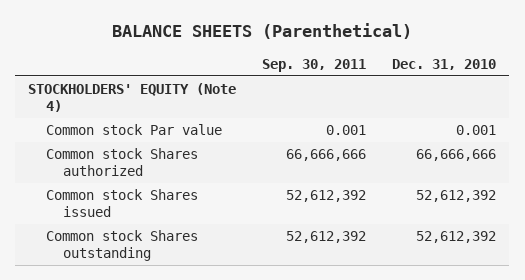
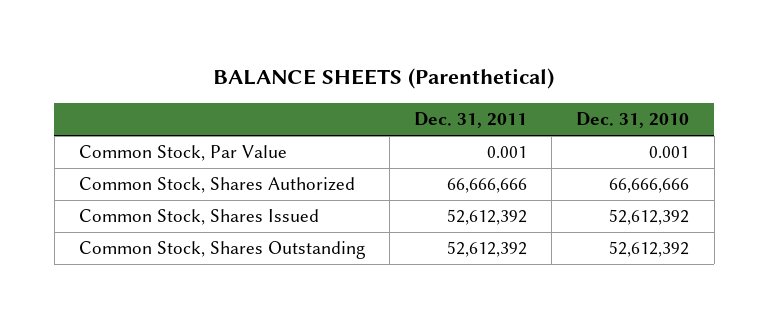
[262,58,367,72] Sep. 30, 2011 -> none
none -> [414,112,528,129] Dec. 31, 2011
[28,83,237,112] STOCKHOLDERS' EQUITY (Note 4) -> none
[45,124,222,136] Common stock Par value -> [78,145,287,162] Common Stock, Par Value
[45,148,198,176] Common stock Shares authorized -> [78,177,355,194] Common Stock, Shares Authorized
[45,189,198,217] Common stock Shares issued -> [78,209,319,226] Common Stock, Shares Issued
[45,230,198,261] Common stock Shares outstanding -> [78,241,365,260] Common Stock, Shares Outstanding

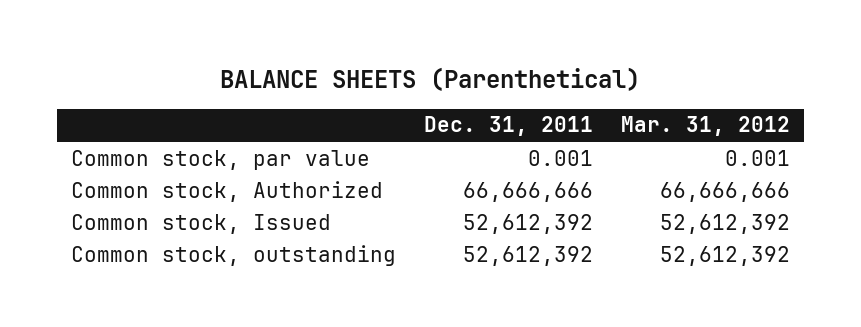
[576,112,690,129] Dec. 31, 2010 -> none
none -> [620,116,790,137] Mar. 31, 2012
[78,145,287,162] Common Stock, Par Value -> [70,149,370,170] Common stock, par value
[78,177,355,194] Common Stock, Shares Authorized -> [70,180,383,202] Common stock, Authorized
[78,209,319,226] Common Stock, Shares Issued -> [70,213,331,234] Common stock, Issued
[78,241,365,260] Common Stock, Shares Outstanding -> [70,244,396,266] Common stock, outstanding

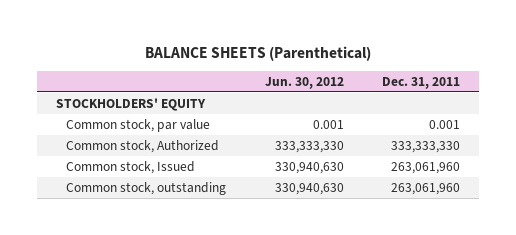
[620,116,790,137] Mar. 31, 2012 -> none
none -> [264,76,344,89] Jun. 30, 2012
none -> [56,97,207,111] STOCKHOLDERS' EQUITY
[462,181,593,202] 66,666,666 -> [391,140,461,153] 333,333,330
[462,213,593,234] 52,612,392 -> [391,161,461,174] 263,061,960
[462,245,593,266] 52,612,392 -> [391,182,461,195] 263,061,960

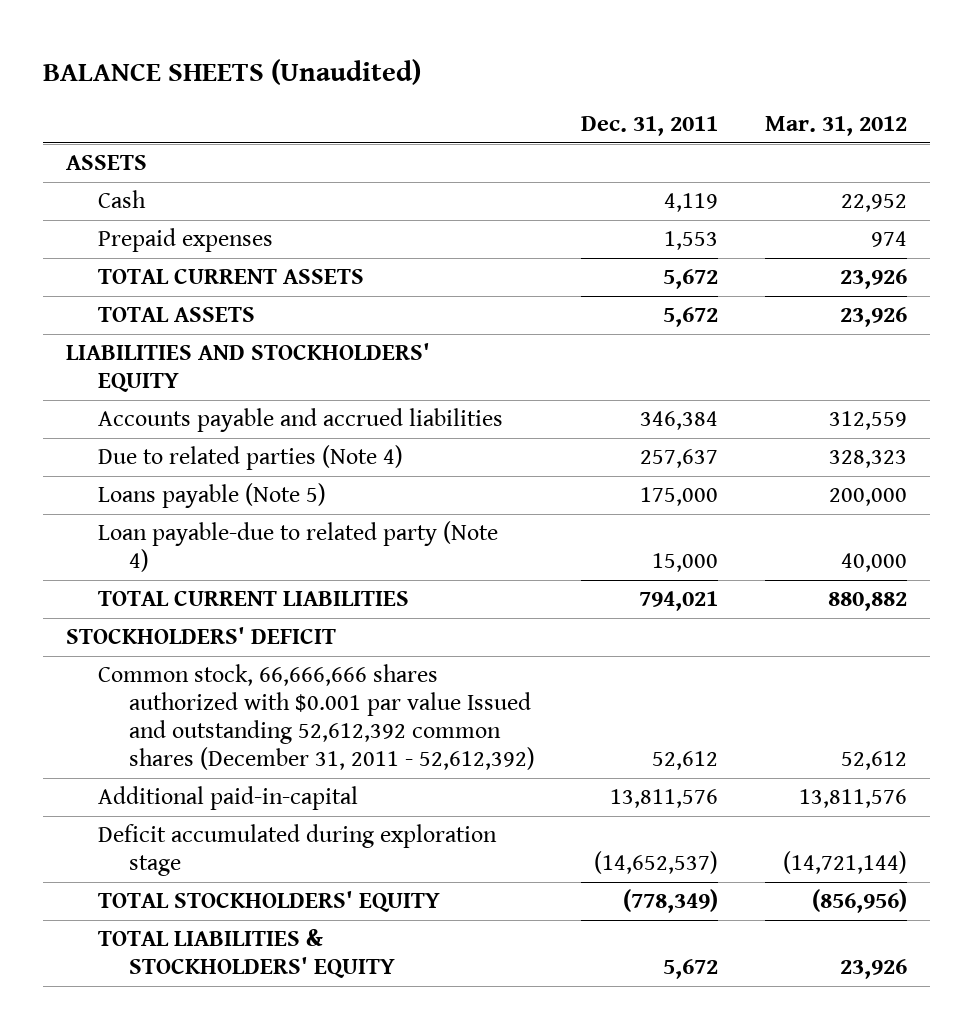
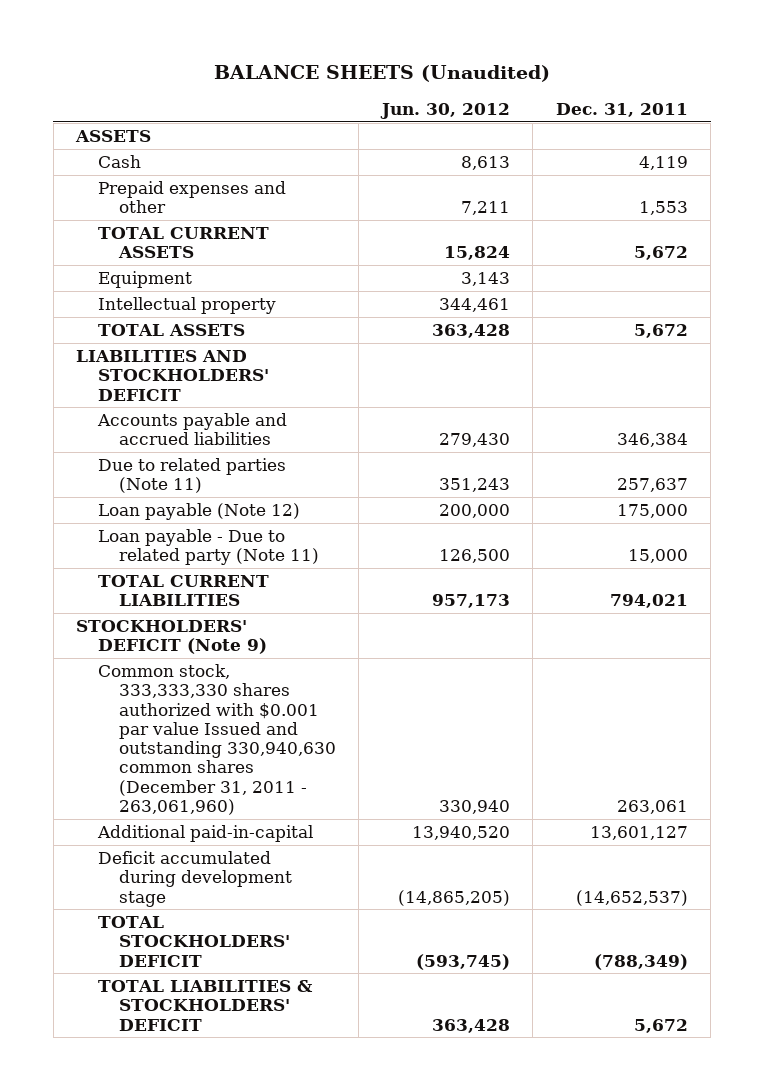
[764,116,907,137] Mar. 31, 2012 -> none
none -> [379,102,510,119] Jun. 30, 2012
[97,228,273,253] Prepaid expenses -> [97,180,286,214] Prepaid expenses and other
none -> [97,270,192,288] Equipment
none -> [97,296,276,314] Intellectual property
[66,343,431,393] LIABILITIES AND STOCKHOLDERS' EQUITY -> [76,349,269,401] LIABILITIES AND STOCKHOLDERS' DEFICIT
[97,445,403,471] Due to related parties (Note 4) -> [97,457,286,494] Due to related parties (Note 11)
[97,483,326,509] Loans payable (Note 5) -> [97,502,300,520] Loan payable (Note 12)
[97,521,498,573] Loan payable-due to related party (Note 4) -> [97,528,319,566] Loan payable - Due to related party (Note 11)
[66,627,337,645] STOCKHOLDERS' DEFICIT -> [76,619,267,655] STOCKHOLDERS' DEFICIT (Note 9)
[97,664,536,771] Common stock, 66,666,666 shares authorized with $0.001 par value Issued and outstanding 52,612,392 common shares (December 31, 2011 - 52,612,392) -> [97,663,336,816] Common stock, 333,333,330 shares authorized with $0.001 par value Issued and outstanding 330,940,630 common shares (December 31, 2011 - 263,061,960)
[652,751,719,771] 52,612 -> [616,800,688,815] 263,061
[610,789,719,809] 13,811,576 -> [589,825,688,840] 13,601,127
[97,824,497,877] Deficit accumulated during exploration stage -> [97,850,292,907] Deficit accumulated during development stage
[97,891,440,913] TOTAL STOCKHOLDERS' EQUITY -> [97,915,290,967] TOTAL STOCKHOLDERS' DEFICIT
[623,889,719,914] (778,349) -> [593,953,688,970] (788,349)
[97,929,396,979] TOTAL LIABILITIES & STOCKHOLDERS' EQUITY -> [97,979,313,1031] TOTAL LIABILITIES & STOCKHOLDERS' DEFICIT

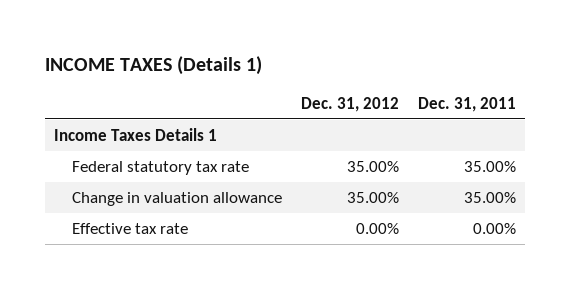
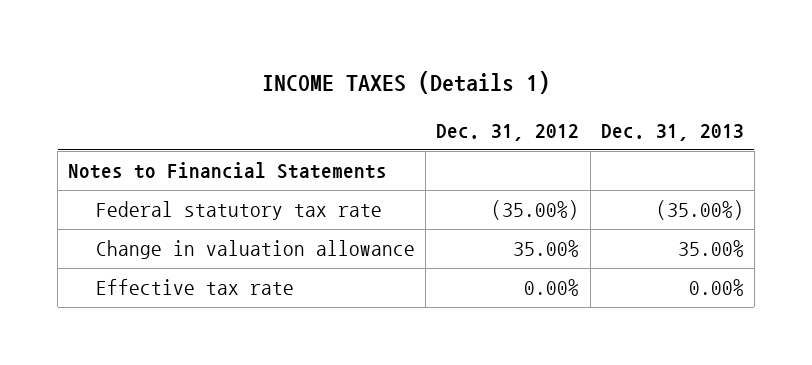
[417,96,516,112] Dec. 31, 2011 -> none
none -> [600,123,744,141] Dec. 31, 2013
[54,127,218,141] Income Taxes Details 1 -> none
none -> [68,162,388,180] Notes to Financial Statements
[346,160,399,172] 35.00% -> [491,200,580,221] (35.00%)

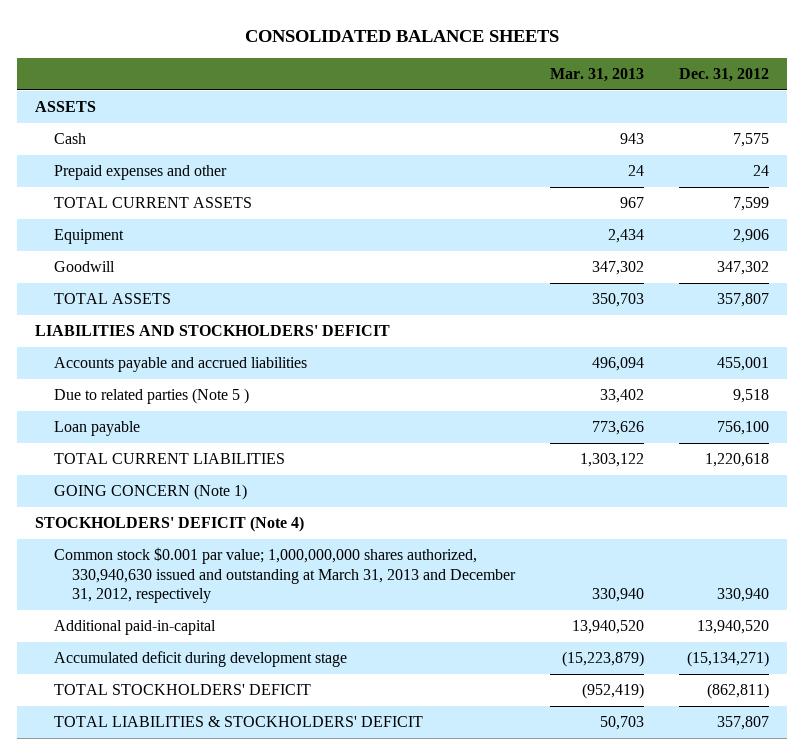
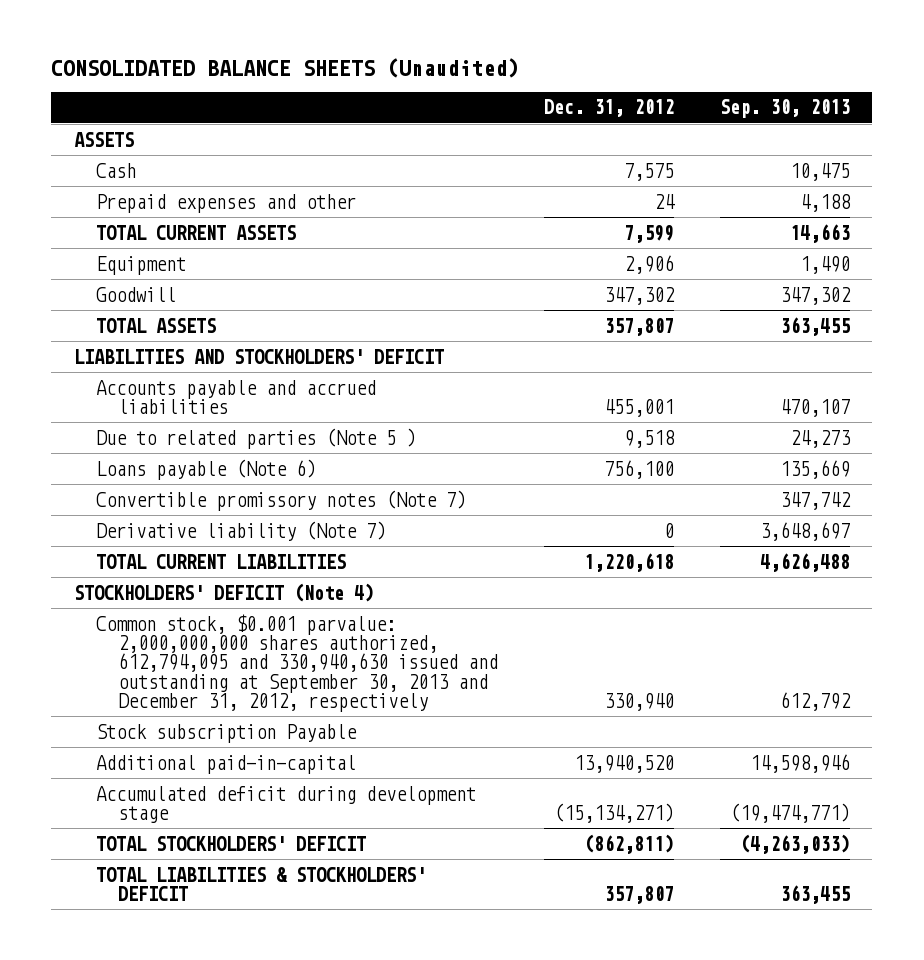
[245,30,560,43] CONSOLIDATED BALANCE SHEETS -> [51,57,520,78] CONSOLIDATED BALANCE SHEETS (Unaudited)
[550,68,645,83] Mar. 31, 2013 -> none
none -> [719,99,850,119] Sep. 30, 2013
[53,421,140,437] Loan payable -> [96,458,317,480] Loans payable (Note 6)
none -> [96,489,467,511] Convertible promissory notes (Note 7)
none -> [96,520,387,541] Derivative liability (Note 7)
[53,484,247,501] GOING CONCERN (Note 1) -> none
[53,547,517,604] Common stock $0.001 par value; 1,000,000,000 shares authorized, 330,940,630 issued and outstanding at March 31, 2013 and December 31, 2012, respectively -> [96,613,499,712] Common stock, $0.001 parvalue: 2,000,000,000 shares authorized, 612,794,095 and 330,940,630 issued and outstanding at September 30, 2013 and December 31, 2012, respectively
none -> [96,723,358,743] Stock subscription Payable

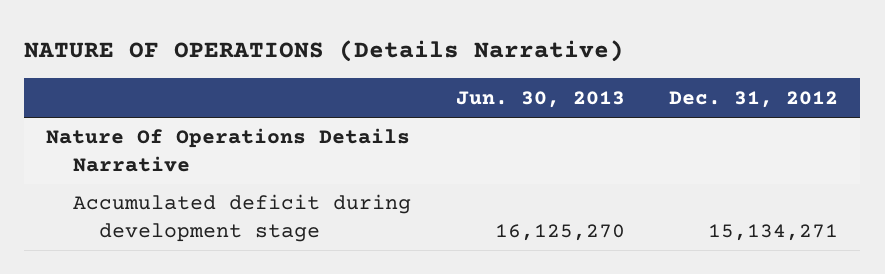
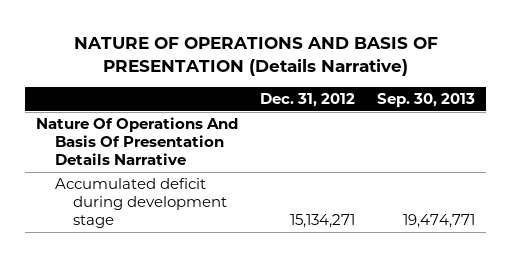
[24,40,625,63] NATURE OF OPERATIONS (Details Narrative) -> [73,36,438,76] NATURE OF OPERATIONS AND BASIS OF PRESENTATION (Details Narrative)
[455,90,625,108] Jun. 30, 2013 -> none
none -> [377,93,476,108] Sep. 30, 2013
[46,128,411,172] Nature Of Operations Details Narrative -> [36,117,239,166] Nature Of Operations And Basis Of Presentation Details Narrative

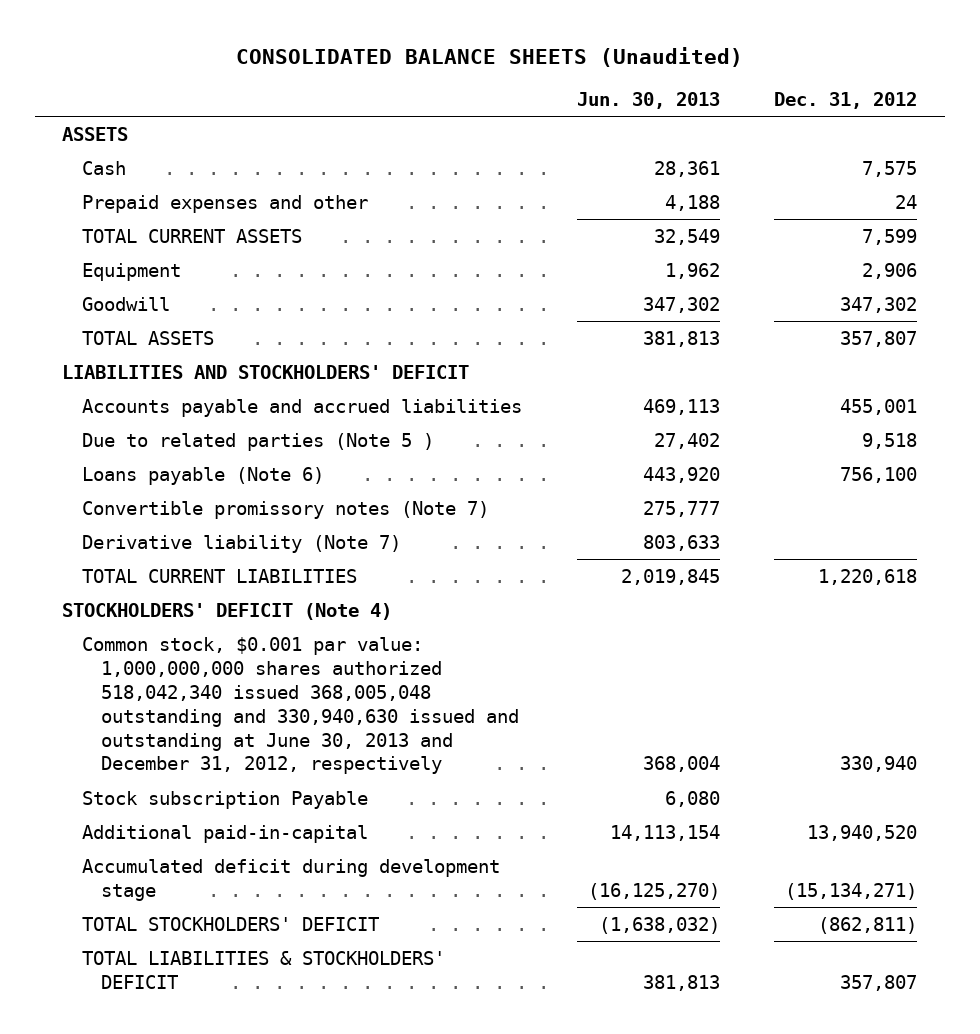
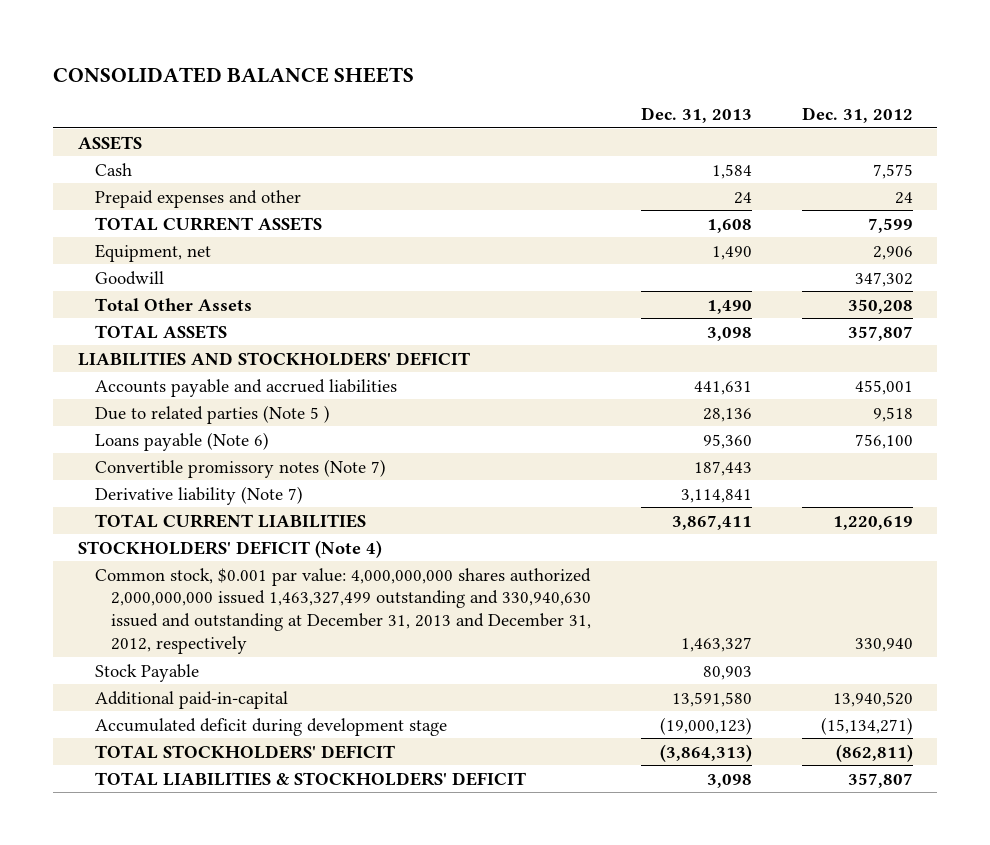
[235,46,743,67] CONSOLIDATED BALANCE SHEETS (Unaudited) -> [52,66,414,83] CONSOLIDATED BALANCE SHEETS
[576,91,720,109] Jun. 30, 2013 -> none
none -> [641,106,753,123] Dec. 31, 2013
[81,262,181,281] Equipment -> [94,243,211,262] Equipment, net
none -> [94,297,252,311] Total Other Assets
[818,568,918,585] 1,220,618 -> [832,515,913,530] 1,220,619
[81,636,520,775] Common stock, $0.001 par value: 1,000,000,000 shares authorized 518,042,340 issued 368,005,048 outstanding and 330,940,630 issued and outstanding at June 30, 2013 and December 31, 2012, respectively -> [94,567,592,654] Common stock, $0.001 par value: 4,000,000,000 shares authorized 2,000,000,000 issued 1,463,327,499 outstanding and 330,940,630 issued and outstanding at December 31, 2013 and December 31, 2012, respectively
[81,790,368,809] Stock subscription Payable -> [94,663,199,682] Stock Payable

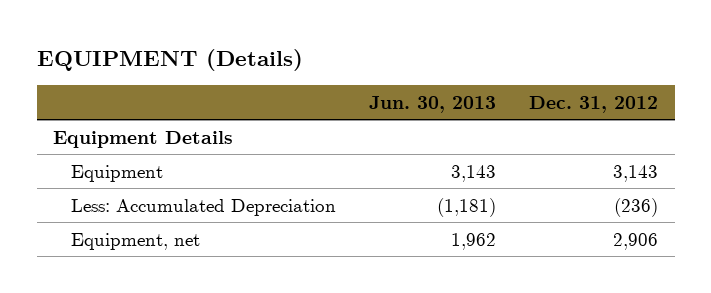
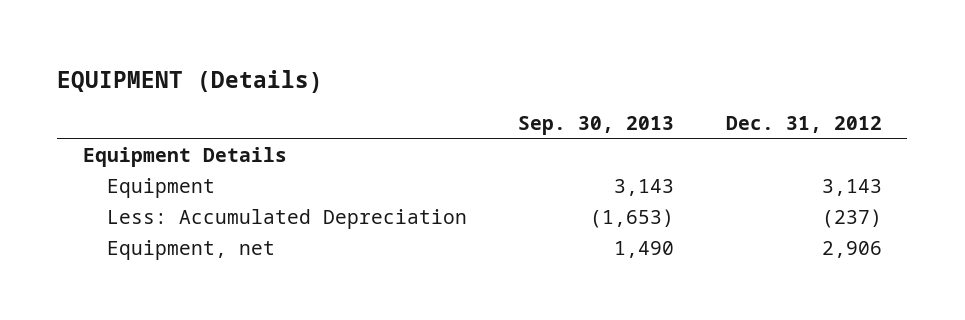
[369,95,497,113] Jun. 30, 2013 -> none
none -> [518,115,675,135] Sep. 30, 2013
[614,197,659,217] (236) -> [821,208,882,228] (237)

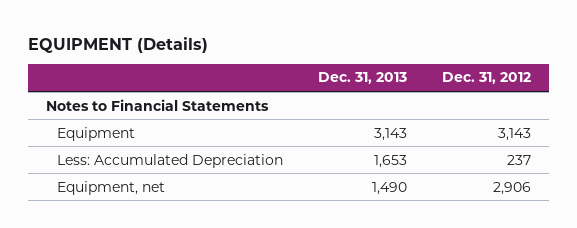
[518,115,675,135] Sep. 30, 2013 -> none
none -> [318,72,408,85] Dec. 31, 2013
[82,146,287,167] Equipment Details -> none
none -> [45,98,269,111] Notes to Financial Statements
[821,208,882,228] (237) -> [507,154,532,165] 237

